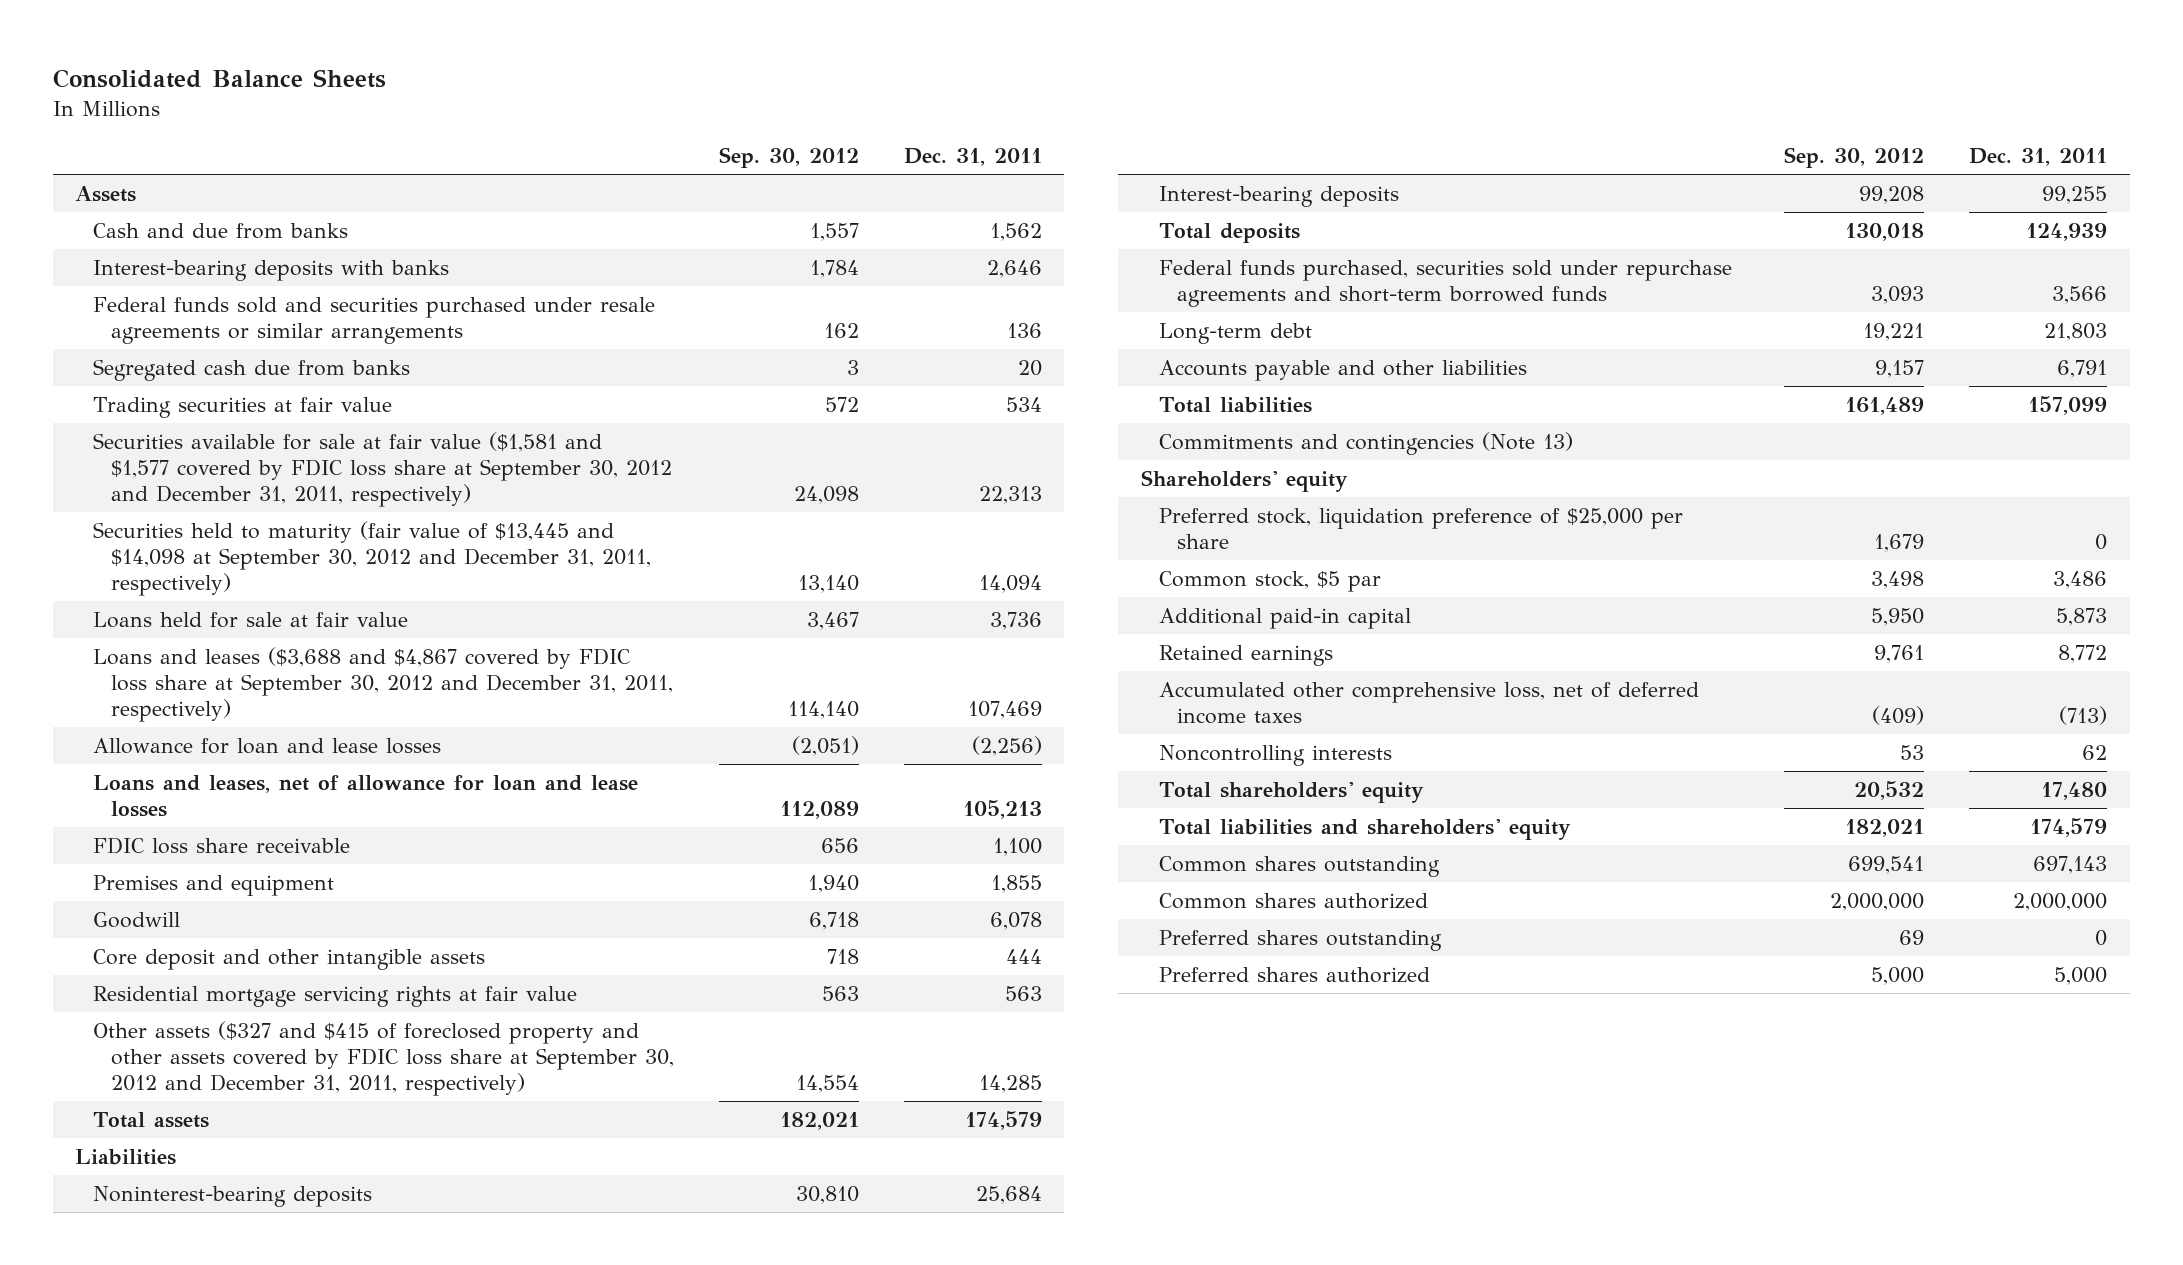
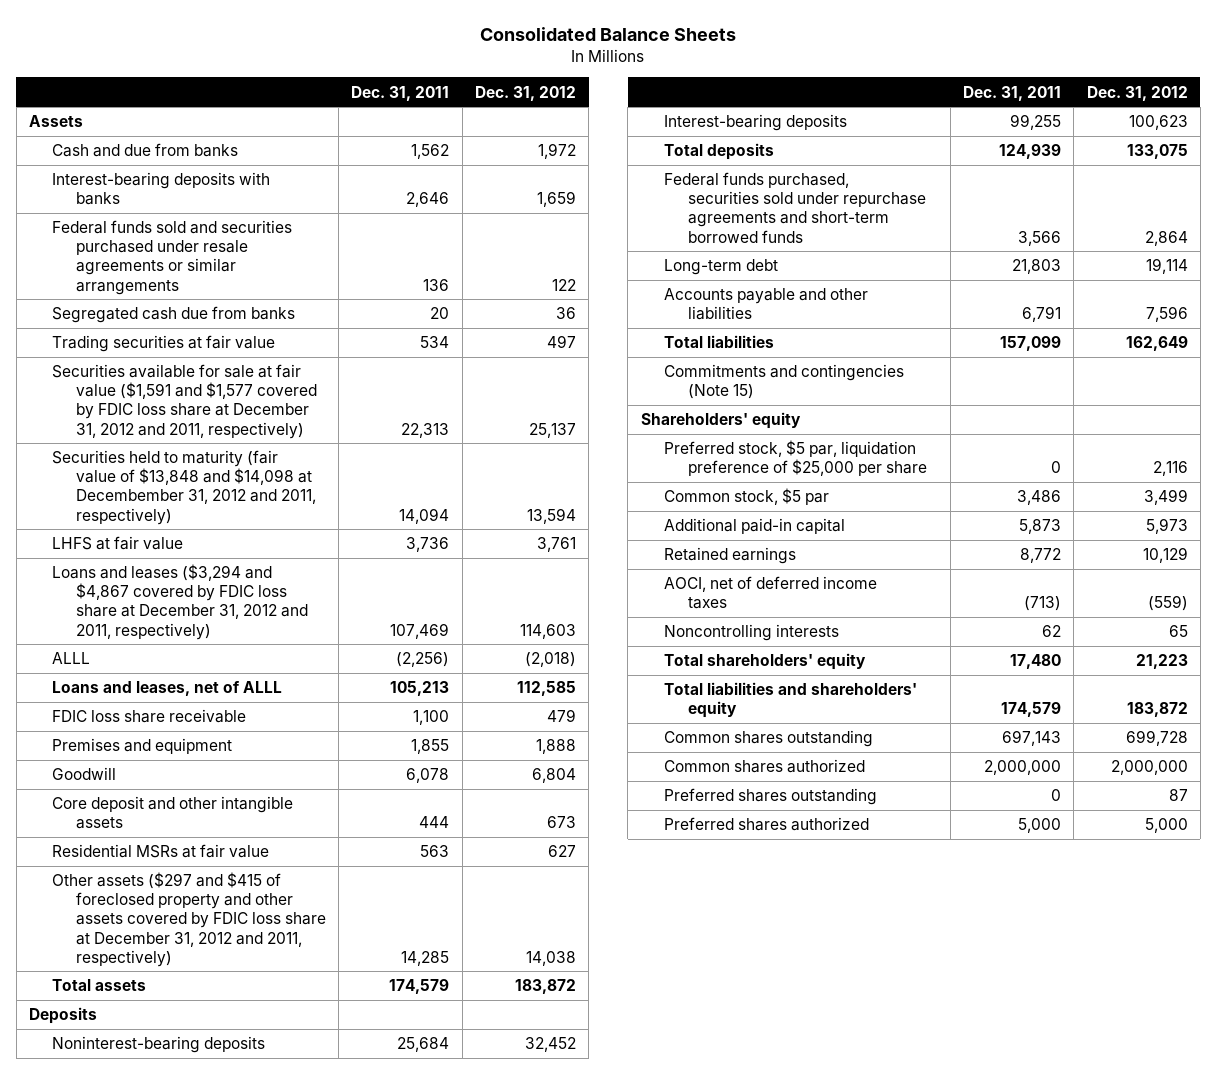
[719,147,860,169] Sep. 30, 2012 -> none
none -> [474,85,576,101] Dec. 31, 2012
[93,432,673,508] Securities available for sale at fair value ($1,581 and $1,577 covered by FDIC loss share at September 30, 2012 and December 31, 2011, respectively) -> [52,364,317,439] Securities available for sale at fair value ($1,591 and $1,577 covered by FDIC loss share at December 31, 2012 and 2011, respectively)
[93,521,652,597] Securities held to maturity (fair value of $13,445 and $14,098 at September 30, 2012 and December 31, 2011, respectively) -> [52,450,316,525] Securities held to maturity (fair value of $13,848 and $14,098 at Decembember 31, 2012 and 2011, respectively)
[93,612,409,629] Loans held for sale at fair value -> [52,536,184,551] LHFS at fair value
[93,647,674,723] Loans and leases ($3,688 and $4,867 covered by FDIC loss share at September 30, 2012 and December 31, 2011, respectively) -> [52,564,308,640] Loans and leases ($3,294 and $4,867 covered by FDIC loss share at December 31, 2012 and 2011, respectively)
[93,738,442,755] Allowance for loan and lease losses -> [52,652,91,665] ALLL
[93,775,639,818] Loans and leases, net of allowance for loan and lease losses -> [52,681,283,697] Loans and leases, net of ALLL
[93,986,578,1008] Residential mortgage servicing rights at fair value -> [52,844,270,859] Residential MSRs at fair value
[93,1021,675,1097] Other assets ($327 and $415 of foreclosed property and other assets covered by FDIC loss share at September 30, 2012 and December 31, 2011, respectively) -> [52,872,326,967] Other assets ($297 and $415 of foreclosed property and other assets covered by FDIC loss share at December 31, 2012 and 2011, respectively)
[75,1149,177,1166] Liabilities -> none
none -> [28,1007,97,1025] Deposits
[1158,432,1573,456] Commitments and contingencies (Note 13) -> [664,364,905,400] Commitments and contingencies (Note 15)
[1158,508,1683,550] Preferred stock, liquidation preference of $25,000 per share -> [664,440,927,477] Preferred stock, $5 par, liquidation preference of $25,000 per share
[1158,682,1699,725] Accumulated other comprehensive loss, net of deferred income taxes -> [664,576,878,610] AOCI, net of deferred income taxes

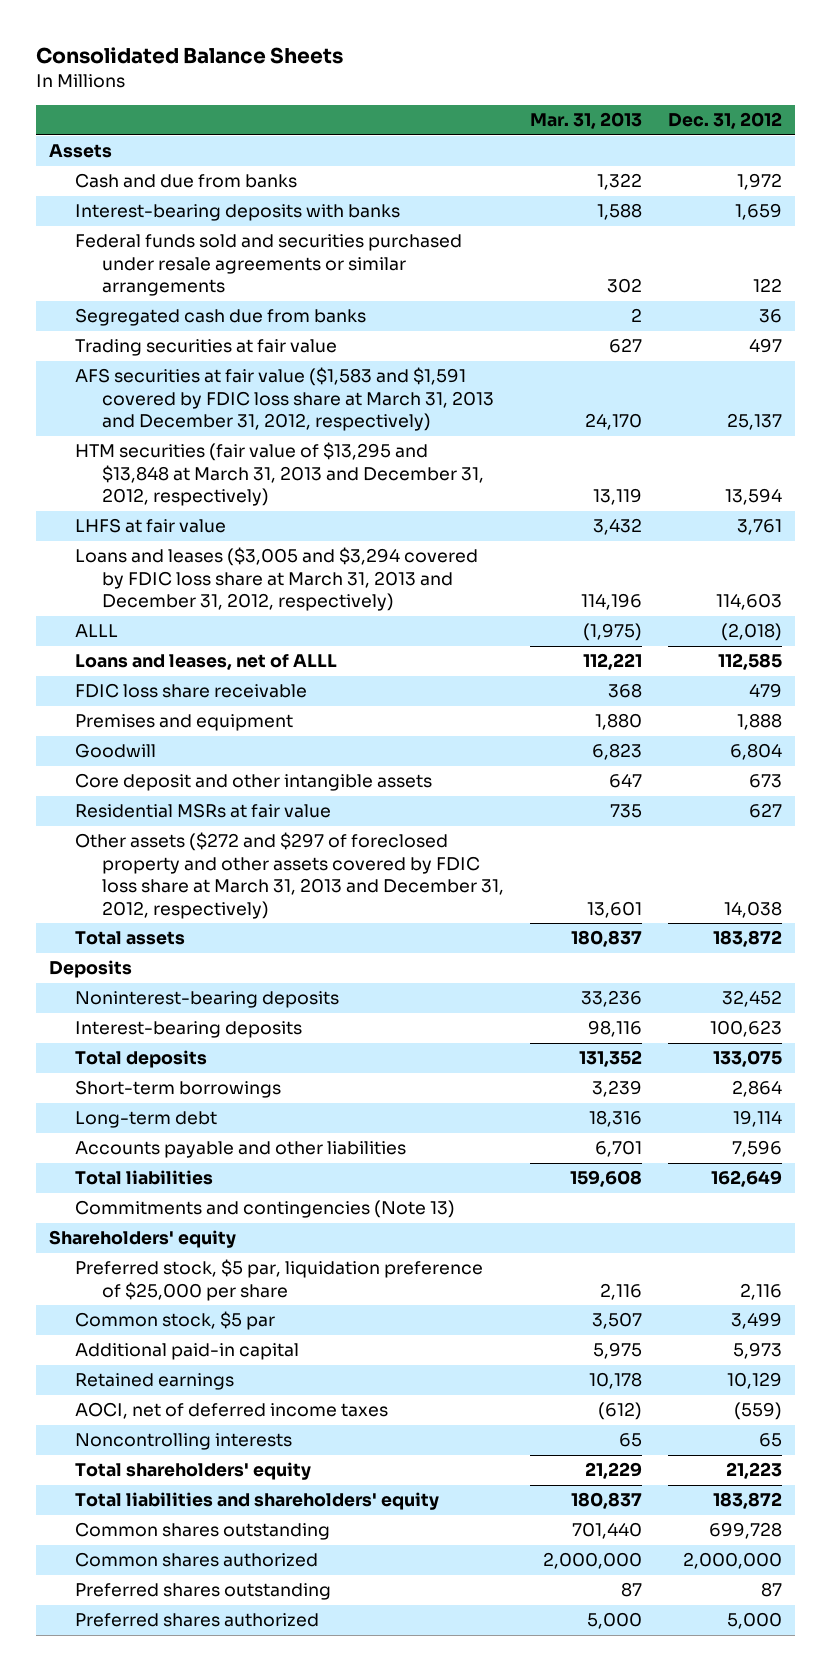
[351,85,450,101] Dec. 31, 2011 -> none
none -> [529,112,642,130] Mar. 31, 2013
[52,364,317,439] Securities available for sale at fair value ($1,591 and $1,577 covered by FDIC loss share at December 31, 2012 and 2011, respectively) -> [75,367,494,432] AFS securities at fair value ($1,583 and $1,591 covered by FDIC loss share at March 31, 2013 and December 31, 2012, respectively)
[52,450,316,525] Securities held to maturity (fair value of $13,848 and $14,098 at Decembember 31, 2012 and 2011, respectively) -> [75,442,484,507] HTM securities (fair value of $13,295 and $13,848 at March 31, 2013 and December 31, 2012, respectively)
[52,564,308,640] Loans and leases ($3,294 and $4,867 covered by FDIC loss share at December 31, 2012 and 2011, respectively) -> [75,547,479,612] Loans and leases ($3,005 and $3,294 covered by FDIC loss share at March 31, 2013 and December 31, 2012, respectively)
[52,872,326,967] Other assets ($297 and $415 of foreclosed property and other assets covered by FDIC loss share at December 31, 2012 and 2011, respectively) -> [75,832,504,919] Other assets ($272 and $297 of foreclosed property and other assets covered by FDIC loss share at March 31, 2013 and December 31, 2012, respectively)
[664,172,926,243] Federal funds purchased, securities sold under repurchase agreements and short-term borrowed funds -> [75,1080,282,1099] Short-term borrowings
[664,364,905,400] Commitments and contingencies (Note 15) -> [75,1200,456,1219] Commitments and contingencies (Note 13)

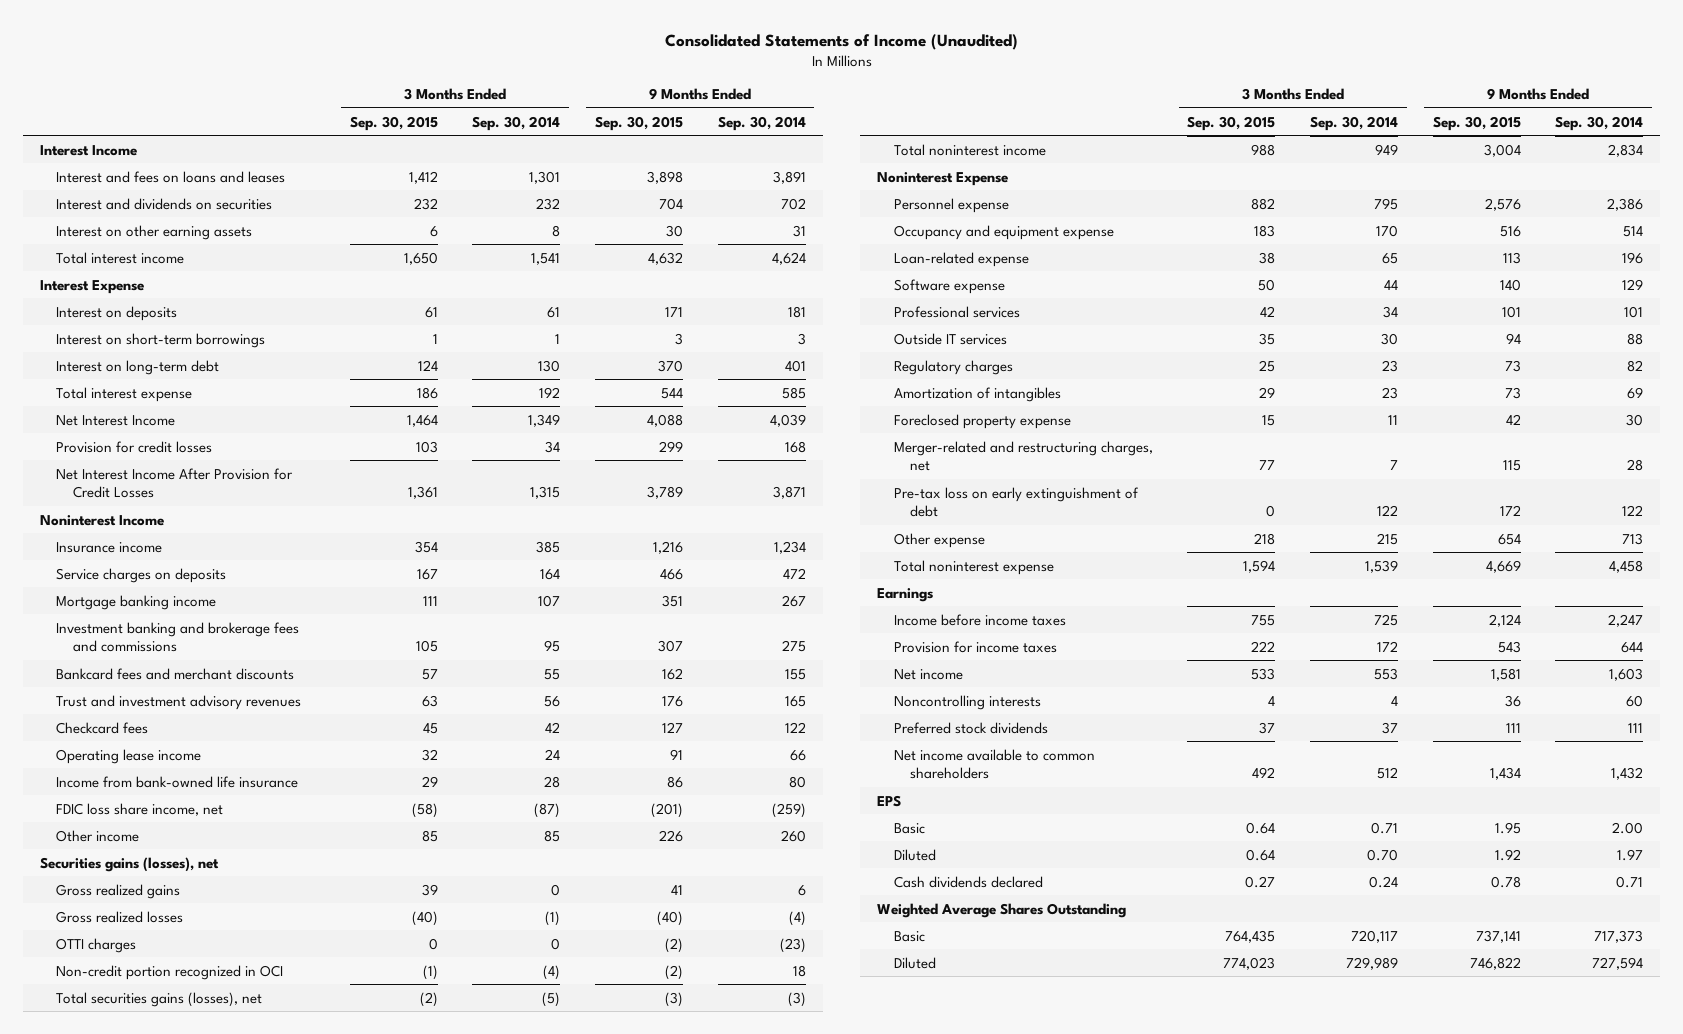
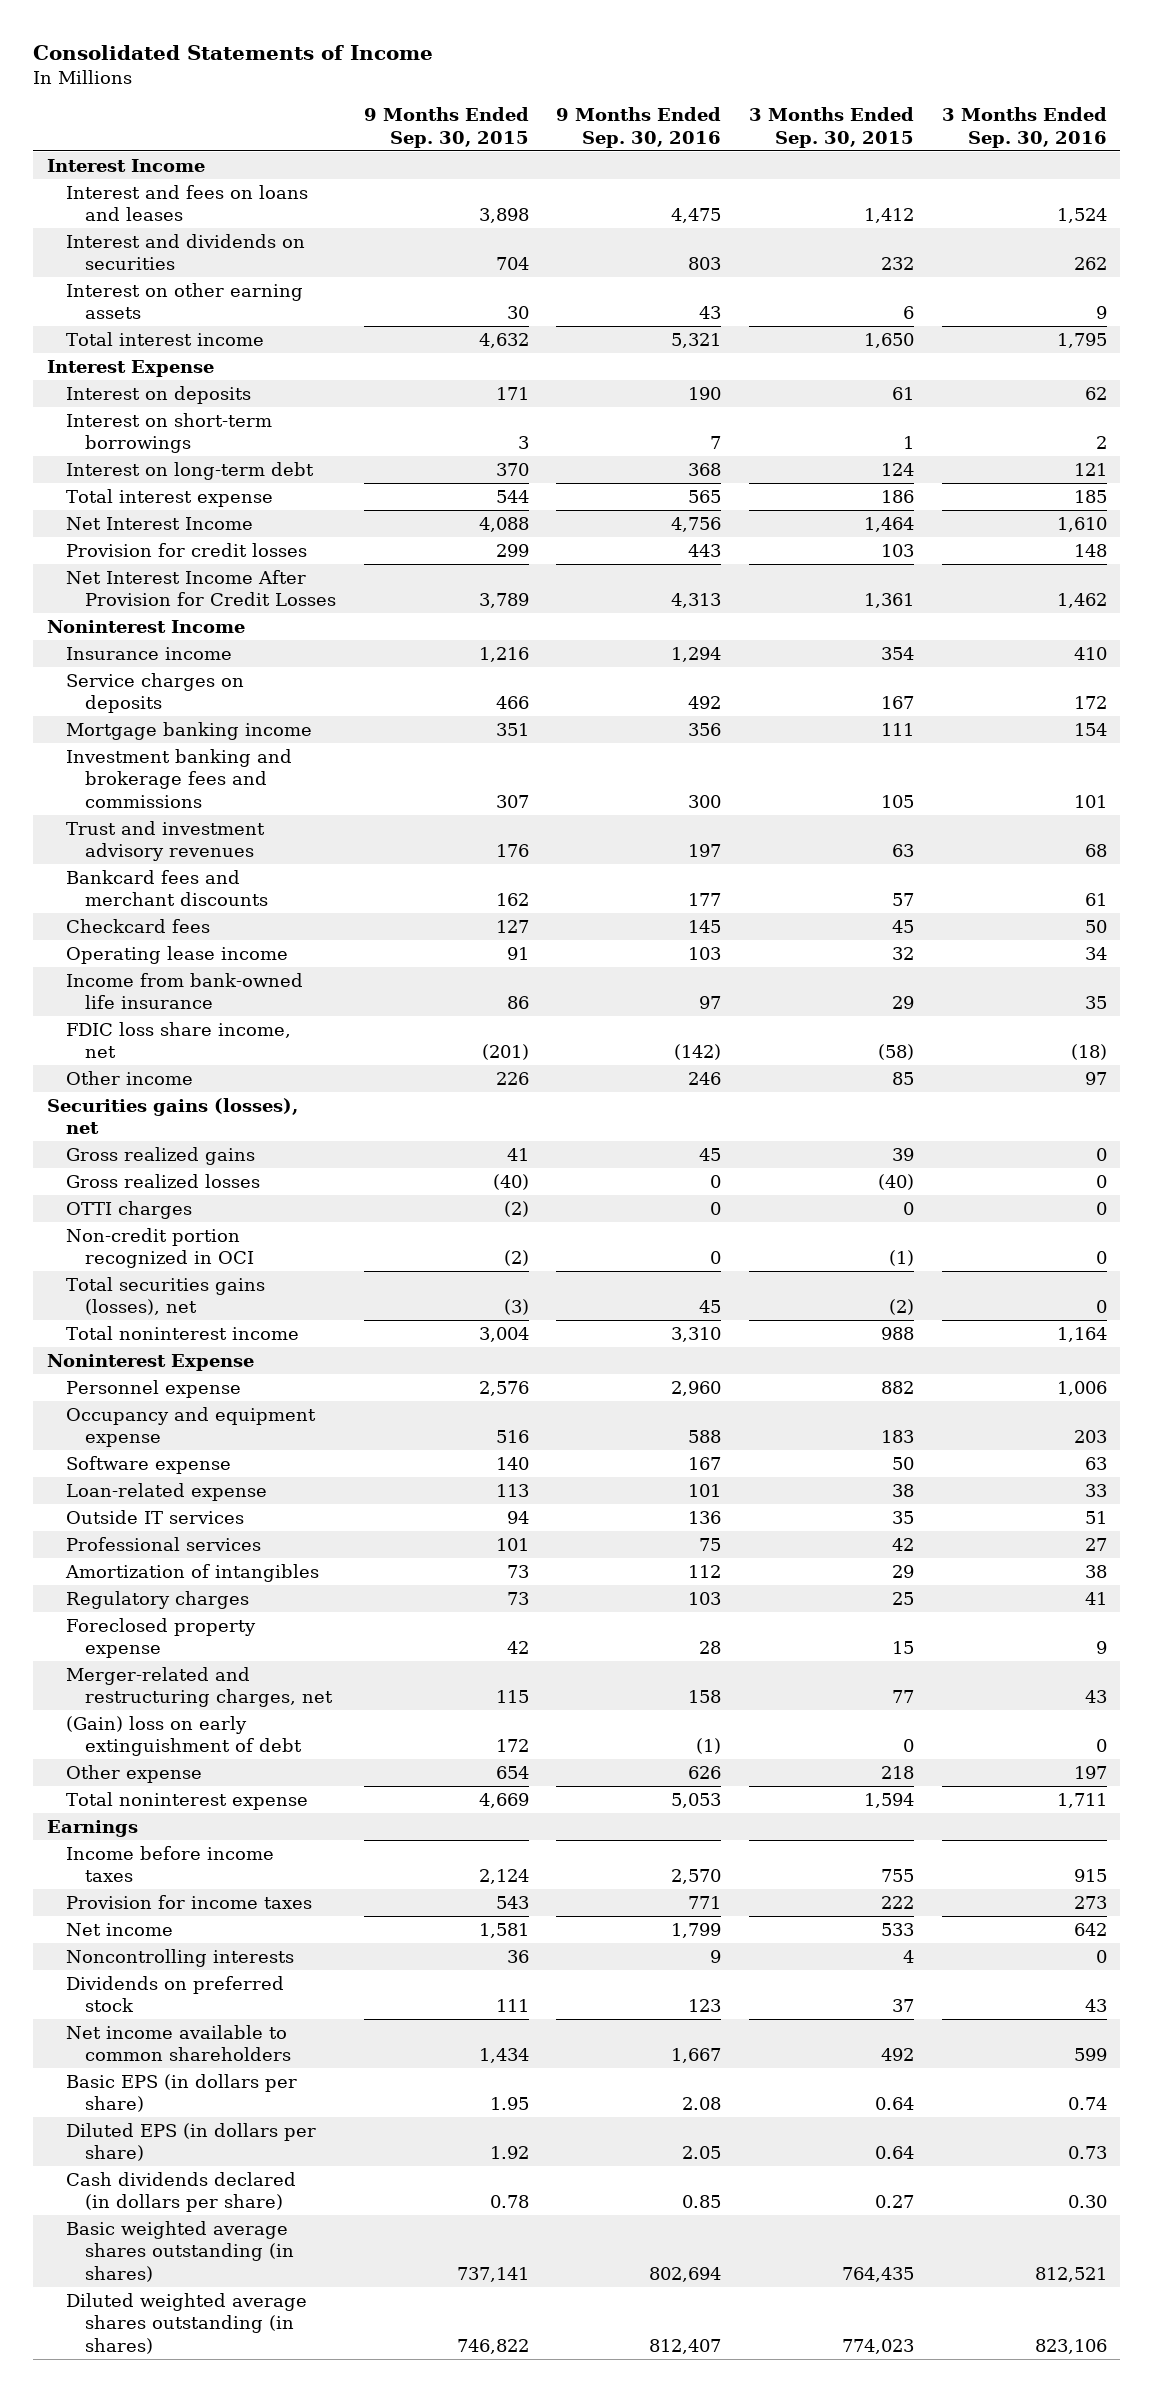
[664,33,1018,50] Consolidated Statements of Income (Unaudited) -> [33,45,434,61] Consolidated Statements of Income
[472,115,561,131] Sep. 30, 2014 -> none
[717,115,806,131] Sep. 30, 2014 -> none
none -> [556,107,722,148] 9 Months Ended Sep. 30, 2016
none -> [941,107,1107,148] 3 Months Ended Sep. 30, 2016
[56,667,295,680] Bankcard fees and merchant discounts -> [65,869,268,907] Bankcard fees and merchant discounts
[893,251,1029,267] Loan-related expense -> [65,1482,267,1501] Loan-related expense
[893,305,1020,318] Professional services -> [65,1536,261,1551] Professional services
[893,359,1013,375] Regulatory charges -> [65,1590,249,1609] Regulatory charges
[893,486,1139,518] Pre-tax loss on early extinguishment of debt -> [65,1715,302,1757] (Gain) loss on early extinguishment of debt
[893,721,1048,734] Preferred stock dividends -> [65,1975,284,2013] Dividends on preferred stock
[877,794,902,807] EPS -> none
[877,902,1127,918] Weighted Average Shares Outstanding -> none
[893,822,925,834] Basic -> [65,2073,297,2113] Basic EPS (in dollars per share)
[893,848,936,861] Diluted -> [65,2122,316,2162] Diluted EPS (in dollars per share)
[893,875,1043,888] Cash dividends declared -> [65,2171,296,2213] Cash dividends declared (in dollars per share)
[893,930,925,942] Basic -> [65,2220,294,2282] Basic weighted average shares outstanding (in shares)
[893,956,936,969] Diluted -> [65,2292,307,2354] Diluted weighted average shares outstanding (in shares)

